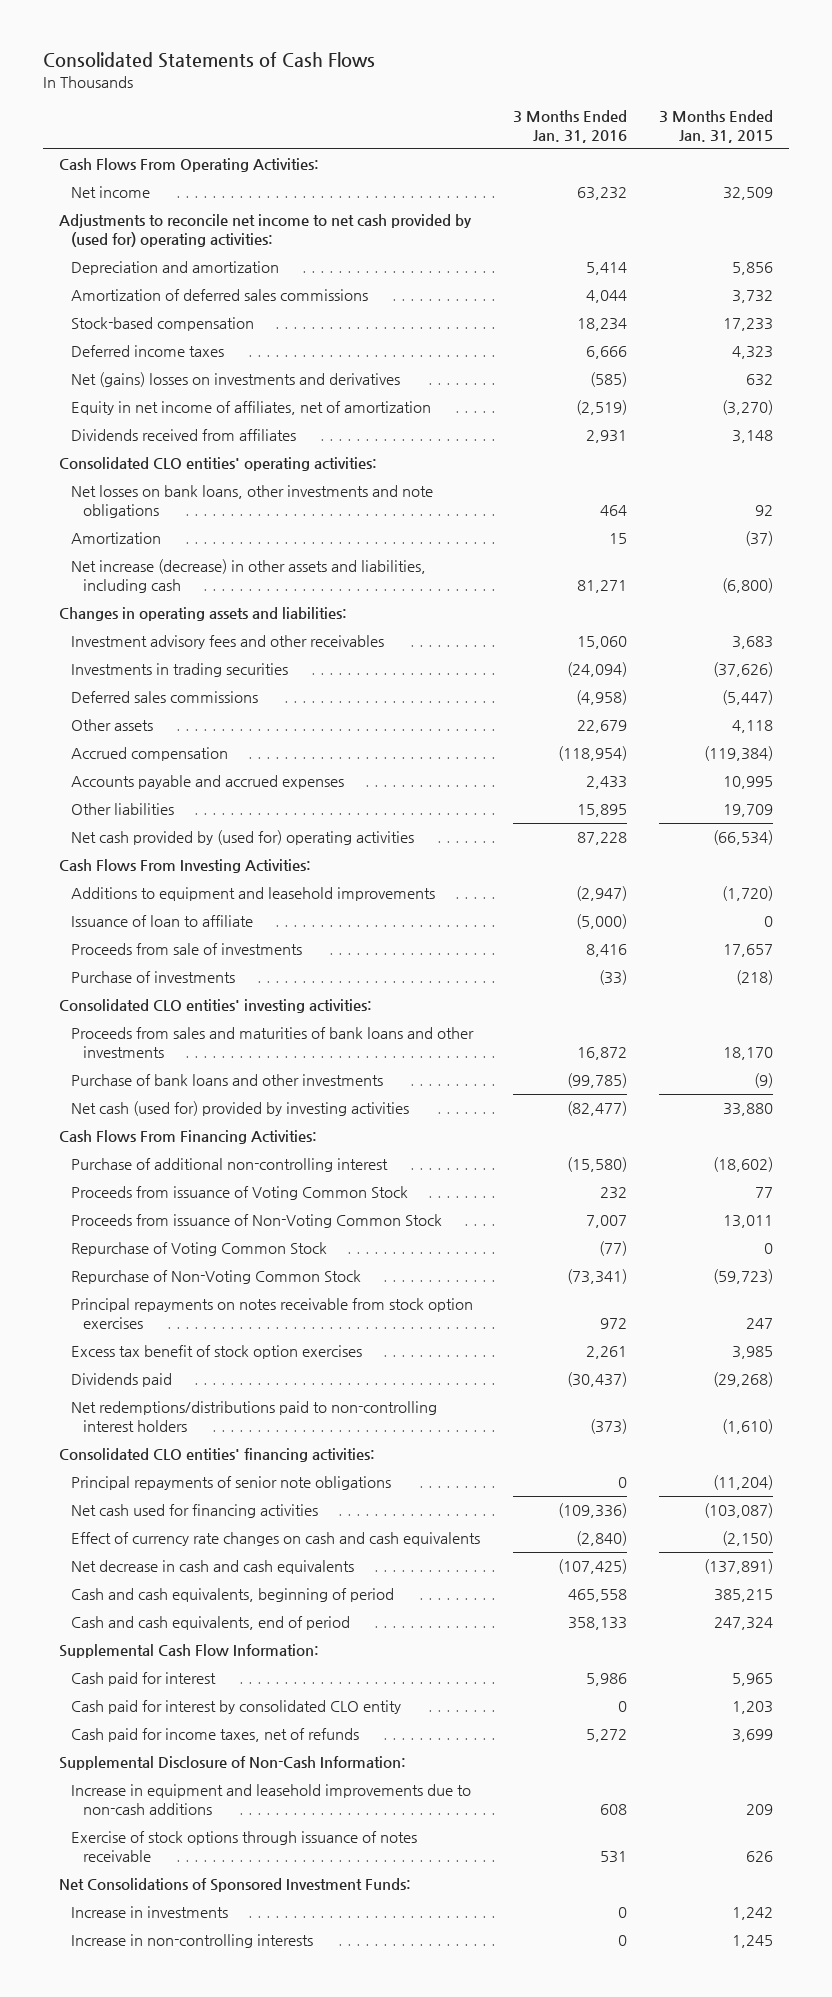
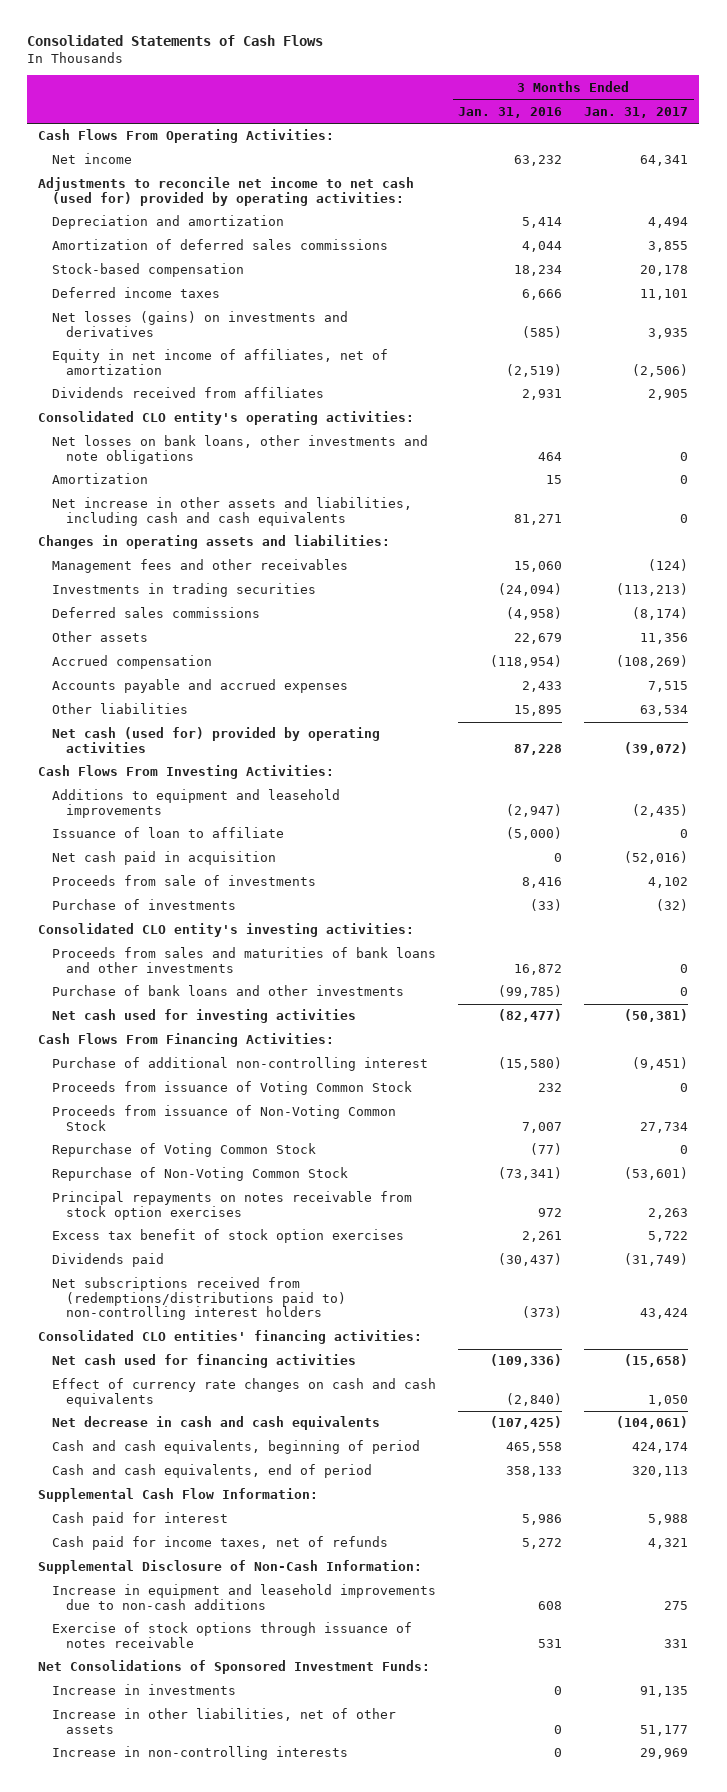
[658,110,773,144] 3 Months Ended Jan. 31, 2015 -> none
none -> [584,106,689,118] Jan. 31, 2017
[59,214,473,248] Adjustments to reconcile net income to net cash provided by (used for) operating activities: -> [38,177,415,206] Adjustments to reconcile net income to net cash (used for) provided by operating activities:
[71,372,401,388] Net (gains) losses on investments and derivatives -> [52,311,349,337] Net losses (gains) on investments and derivatives
[59,457,378,472] Consolidated CLO entities' operating activities: -> [38,411,415,426] Consolidated CLO entity's operating activities:
[71,559,427,594] Net increase (decrease) in other assets and liabilities, including cash -> [52,497,413,526] Net increase in other assets and liabilities, including cash and cash equivalents
[71,635,385,650] Investment advisory fees and other receivables -> [52,559,349,574] Management fees and other receivables
[71,830,415,846] Net cash provided by (used for) operating activities -> [52,727,381,753] Net cash (used for) provided by operating activities
none -> [52,851,277,866] Net cash paid in acquisition
[59,999,373,1014] Consolidated CLO entities' investing activities: -> [38,923,415,938] Consolidated CLO entity's investing activities:
[71,1101,410,1117] Net cash (used for) provided by investing activities -> [52,1009,357,1024] Net cash used for investing activities
[71,1401,438,1433] Net redemptions/distributions paid to non-controlling interest holders -> [52,1277,347,1321] Net subscriptions received from (redemptions/distributions paid to) non-controlling interest holders
[71,1476,392,1491] Principal repayments of senior note obligations -> none
[71,1700,402,1715] Cash paid for interest by consolidated CLO entity -> none
none -> [52,1708,397,1734] Increase in other liabilities, net of other assets

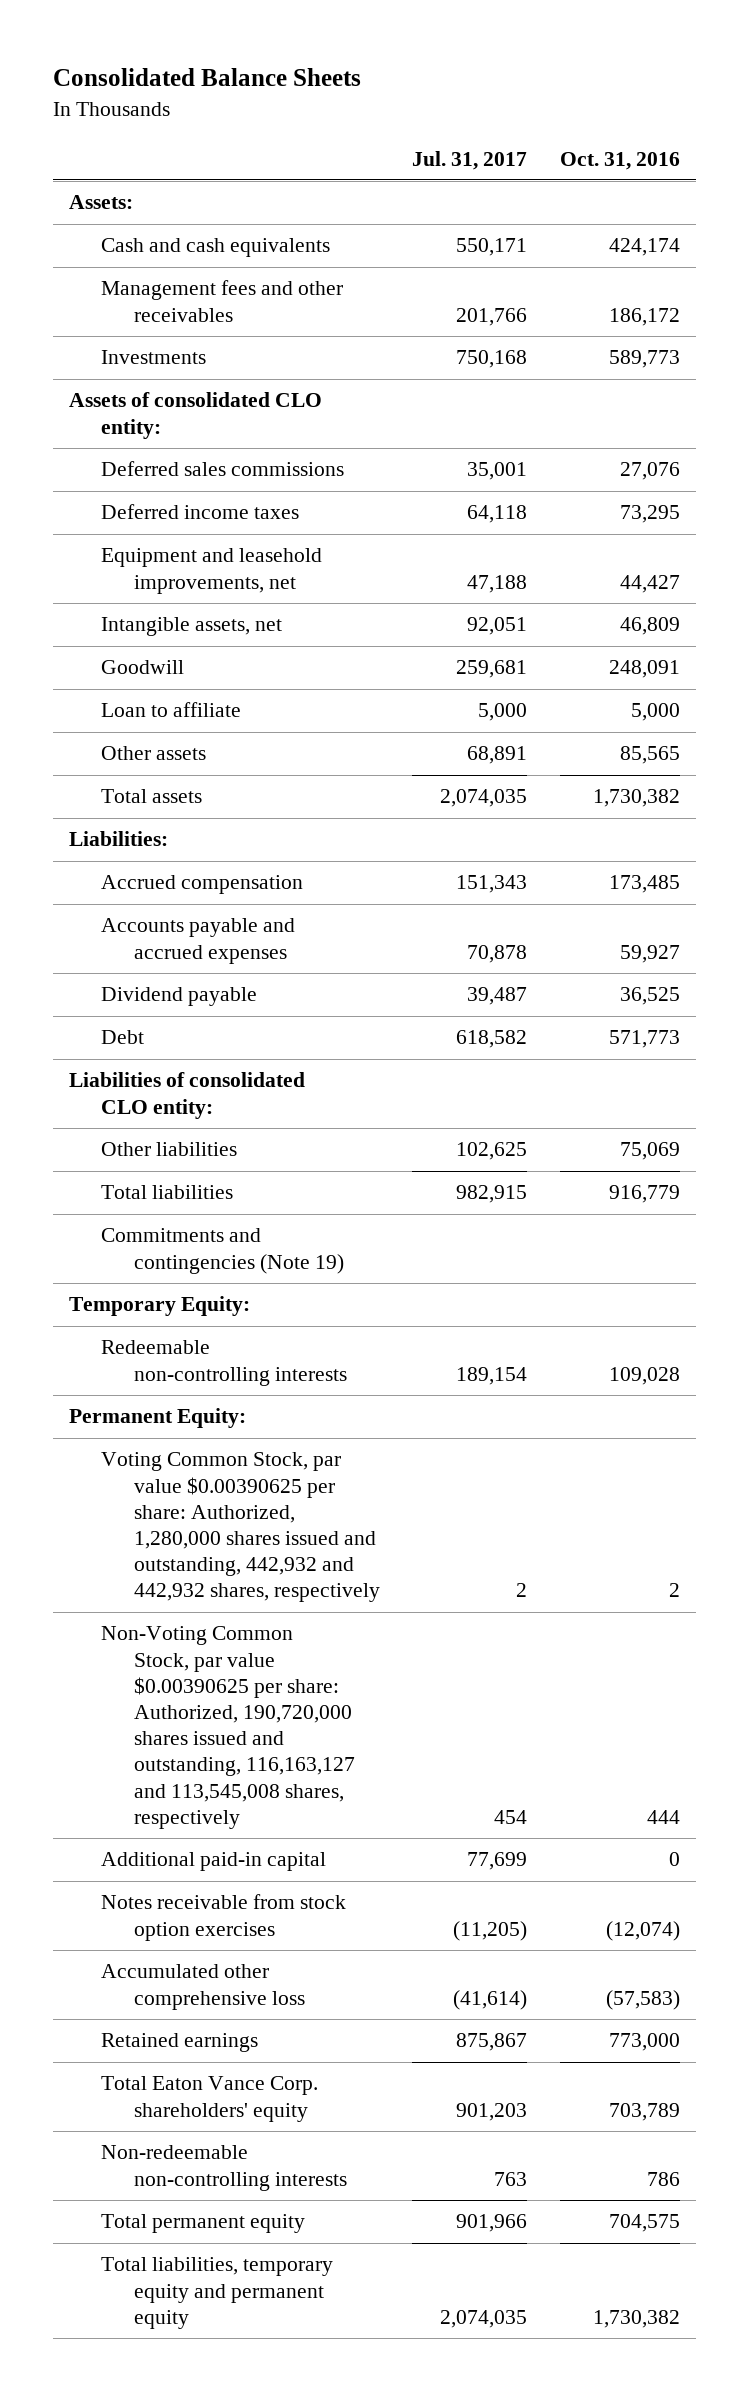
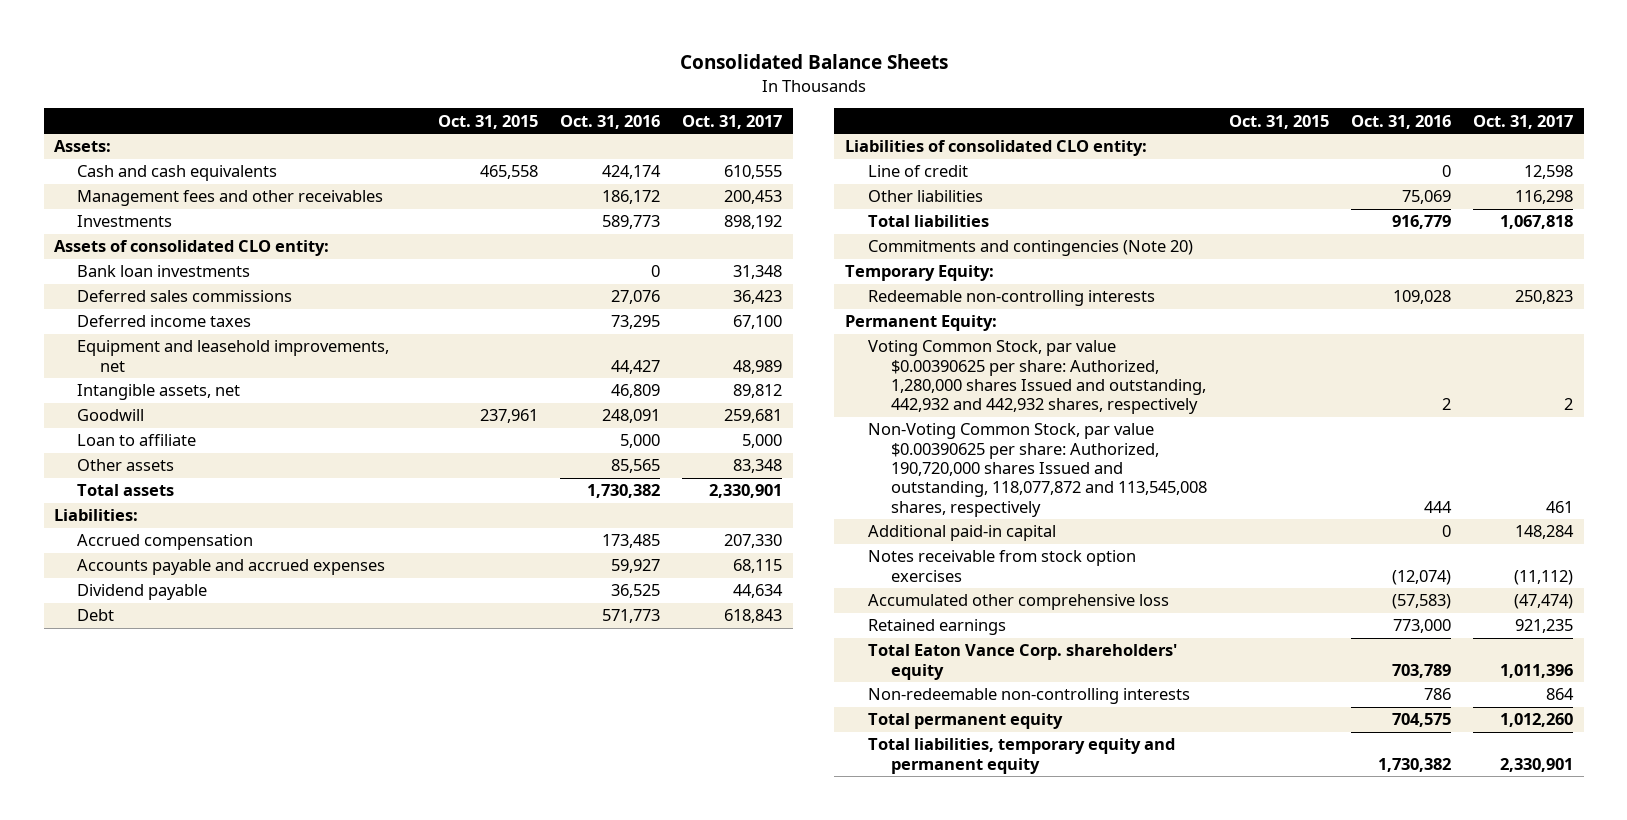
[412,150,528,170] Jul. 31, 2017 -> none
none -> [438,114,539,129] Oct. 31, 2015
none -> [681,114,782,129] Oct. 31, 2017
none -> [77,265,251,278] Bank loan investments
none -> [868,165,969,178] Line of credit
[101,1228,344,1274] Commitments and contingencies (Note 19) -> [868,240,1194,257] Commitments and contingencies (Note 20)
[101,1452,380,1603] Voting Common Stock, par value $0.00390625 per share: Authorized, 1,280,000 shares issued and outstanding, 442,932 and 442,932 shares, respectively -> [868,340,1207,415] Voting Common Stock, par value $0.00390625 per share: Authorized, 1,280,000 shares Issued and outstanding, 442,932 and 442,932 shares, respectively
[101,1626,355,1829] Non-Voting Common Stock, par value $0.00390625 per share: Authorized, 190,720,000 shares issued and outstanding, 116,163,127 and 113,545,008 shares, respectively -> [868,423,1208,517] Non-Voting Common Stock, par value $0.00390625 per share: Authorized, 190,720,000 shares Issued and outstanding, 118,077,872 and 113,545,008 shares, respectively

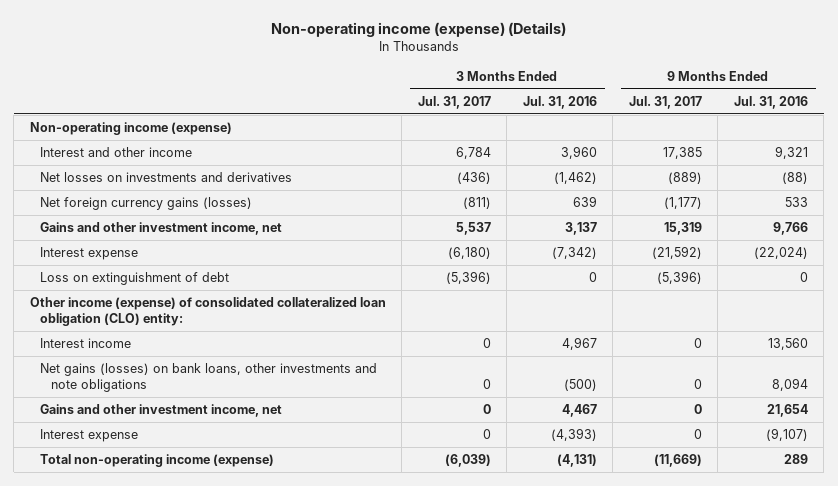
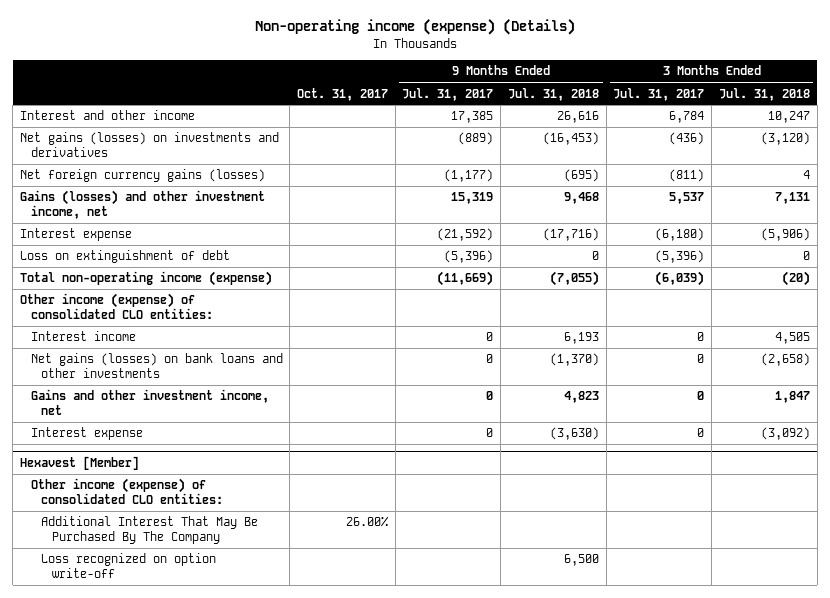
[522,95,597,109] Jul. 31, 2016 -> none
[733,95,808,109] Jul. 31, 2016 -> none
none -> [297,87,389,101] Oct. 31, 2017
none -> [507,87,599,101] Jul. 31, 2018
none -> [718,87,810,101] Jul. 31, 2018
[29,122,232,136] Non-operating income (expense) -> none
[40,172,293,183] Net losses on investments and derivatives -> [19,132,279,158] Net gains (losses) on investments and derivatives
[40,222,283,236] Gains and other investment income, net -> [19,190,265,220] Gains (losses) and other investment income, net
[40,454,275,468] Total non-operating income (expense) -> [19,271,272,287] Total non-operating income (expense)
[29,297,386,326] Other income (expense) of consolidated collateralized loan obligation (CLO) entity: -> [19,293,213,320] Other income (expense) of consolidated CLO entities:
[40,363,378,392] Net gains (losses) on bank loans, other investments and note obligations -> [30,353,283,379] Net gains (losses) on bank loans and other investments
none -> [19,455,139,470] Hexavest [Member]
none -> [30,478,224,505] Other income (expense) of consolidated CLO entities:
none -> [41,516,259,545] Additional Interest That May Be Purchased By The Company
none -> [41,553,217,579] Loss recognized on option write-off

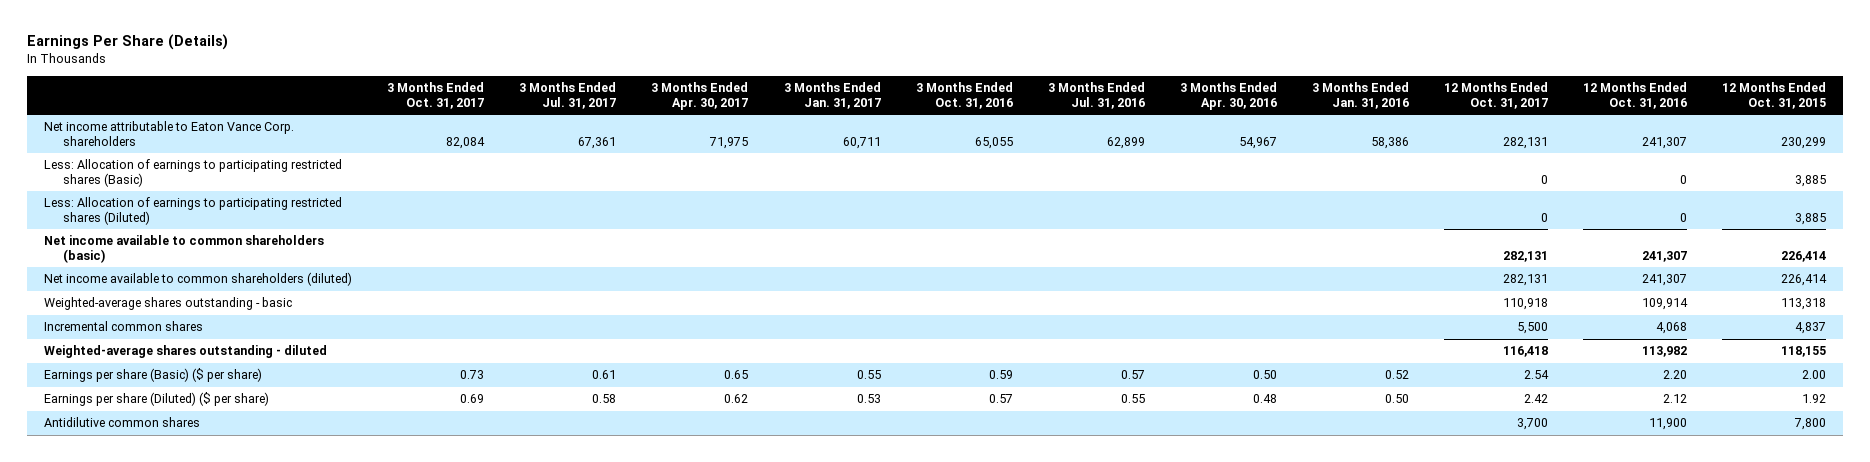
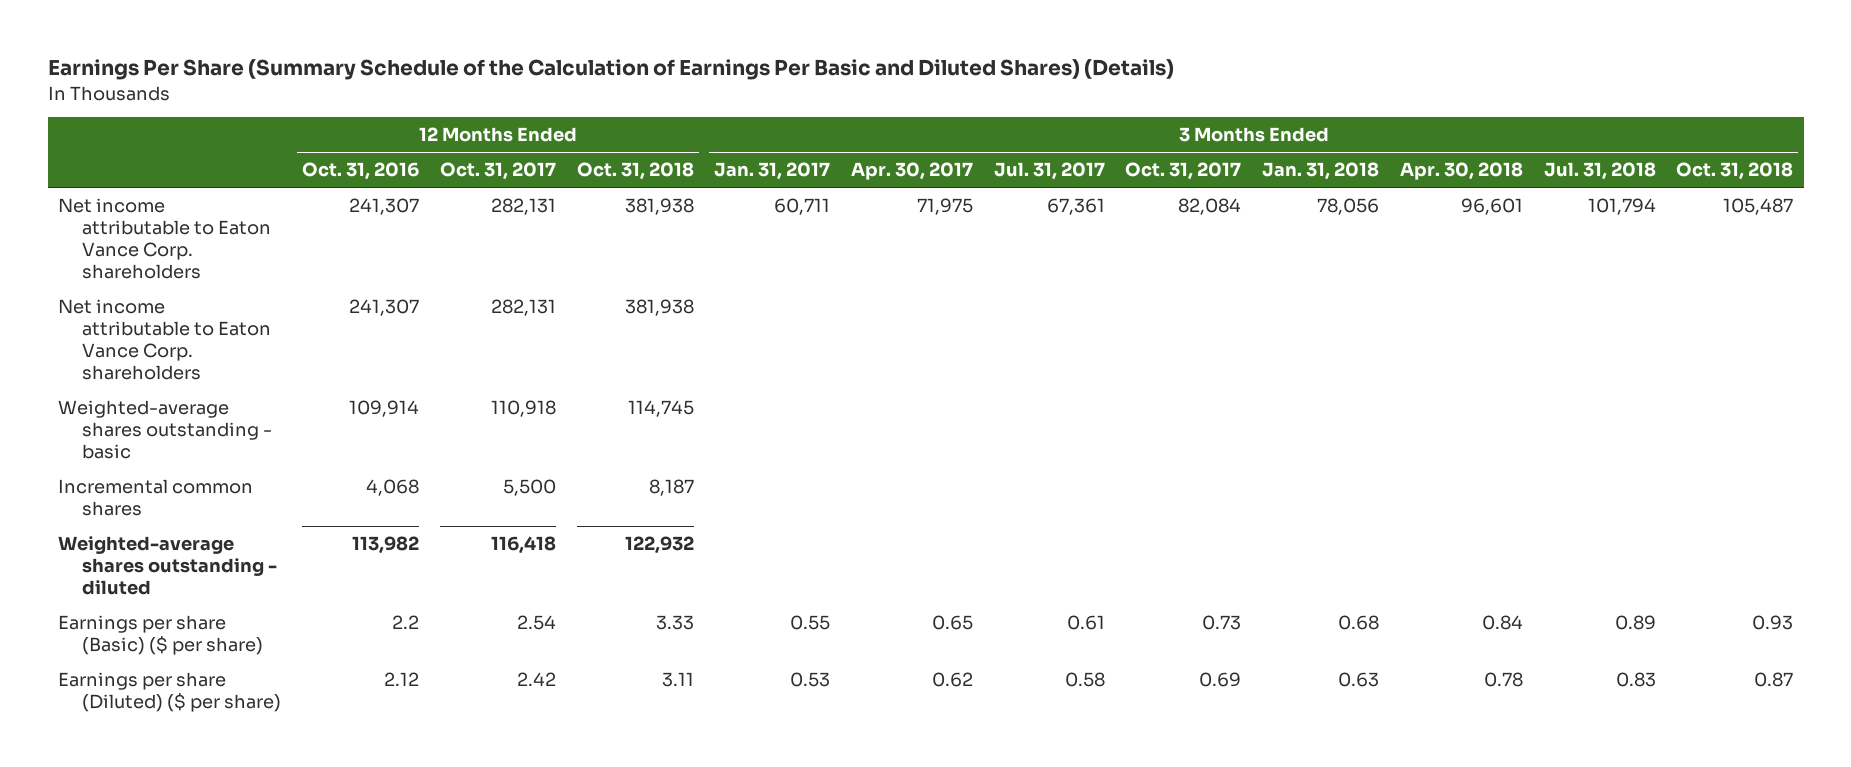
[26,34,228,51] Earnings Per Share (Details) -> [47,59,1174,81] Earnings Per Share (Summary Schedule of the Calculation of Earnings Per Basic and Diluted Shares) (Details)
[915,82,1013,109] 3 Months Ended Oct. 31, 2016 -> none
[1047,82,1145,109] 3 Months Ended Jul. 31, 2016 -> none
[1179,82,1277,110] 3 Months Ended Apr. 30, 2016 -> none
[1311,82,1409,109] 3 Months Ended Jan. 31, 2016 -> none
[1721,82,1826,109] 12 Months Ended Oct. 31, 2015 -> none
none -> [576,162,694,181] Oct. 31, 2018
none -> [1262,162,1380,181] Jan. 31, 2018
none -> [1399,162,1523,181] Apr. 30, 2018
none -> [1543,162,1656,181] Jul. 31, 2018
none -> [1676,162,1794,181] Oct. 31, 2018
[44,159,343,187] Less: Allocation of earnings to participating restricted shares (Basic) -> none
[44,197,343,225] Less: Allocation of earnings to participating restricted shares (Diluted) -> none
[44,272,353,287] Net income available to common shareholders (diluted) -> none
[44,235,325,263] Net income available to common shareholders (basic) -> [58,298,272,380] Net income attributable to Eaton Vance Corp. shareholders
[1662,370,1687,380] 2.20 -> [392,614,420,629] 2.2
[44,417,201,428] Antidilutive common shares -> none

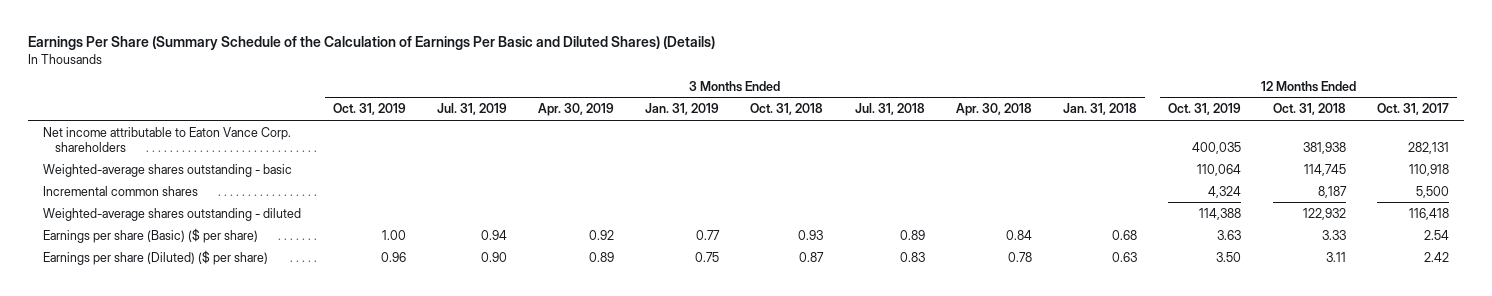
[302,162,420,181] Oct. 31, 2016 -> none
[714,162,831,181] Jan. 31, 2017 -> none
[851,162,974,181] Apr. 30, 2017 -> none
[993,162,1105,181] Jul. 31, 2017 -> none
[1125,162,1242,181] Oct. 31, 2017 -> none
none -> [332,103,406,116] Oct. 31, 2019
none -> [436,103,507,116] Jul. 31, 2019
none -> [538,103,615,117] Apr. 30, 2019
none -> [645,103,720,116] Jan. 31, 2019
none -> [1168,103,1242,116] Oct. 31, 2019
[58,197,272,279] Net income attributable to Eaton Vance Corp. shareholders -> none

